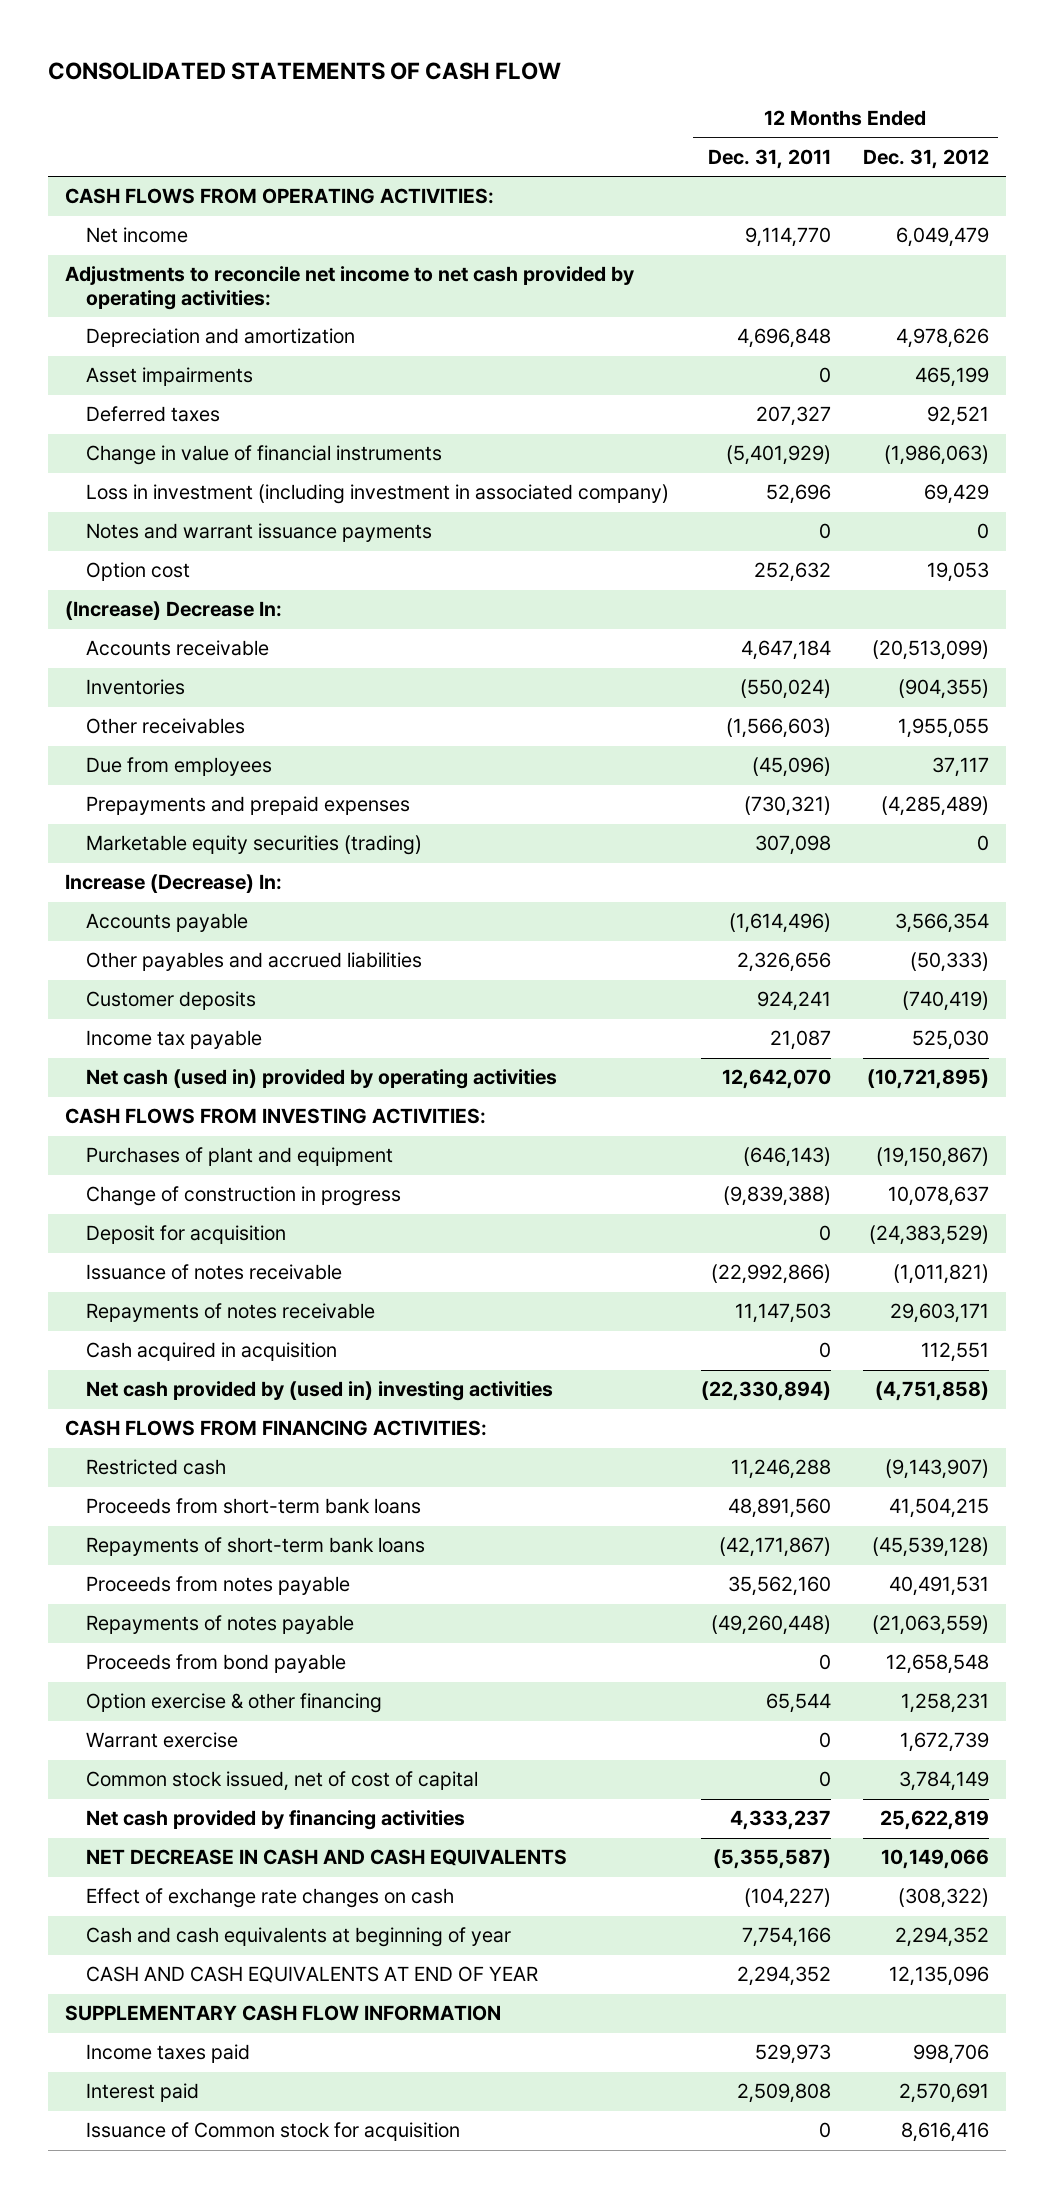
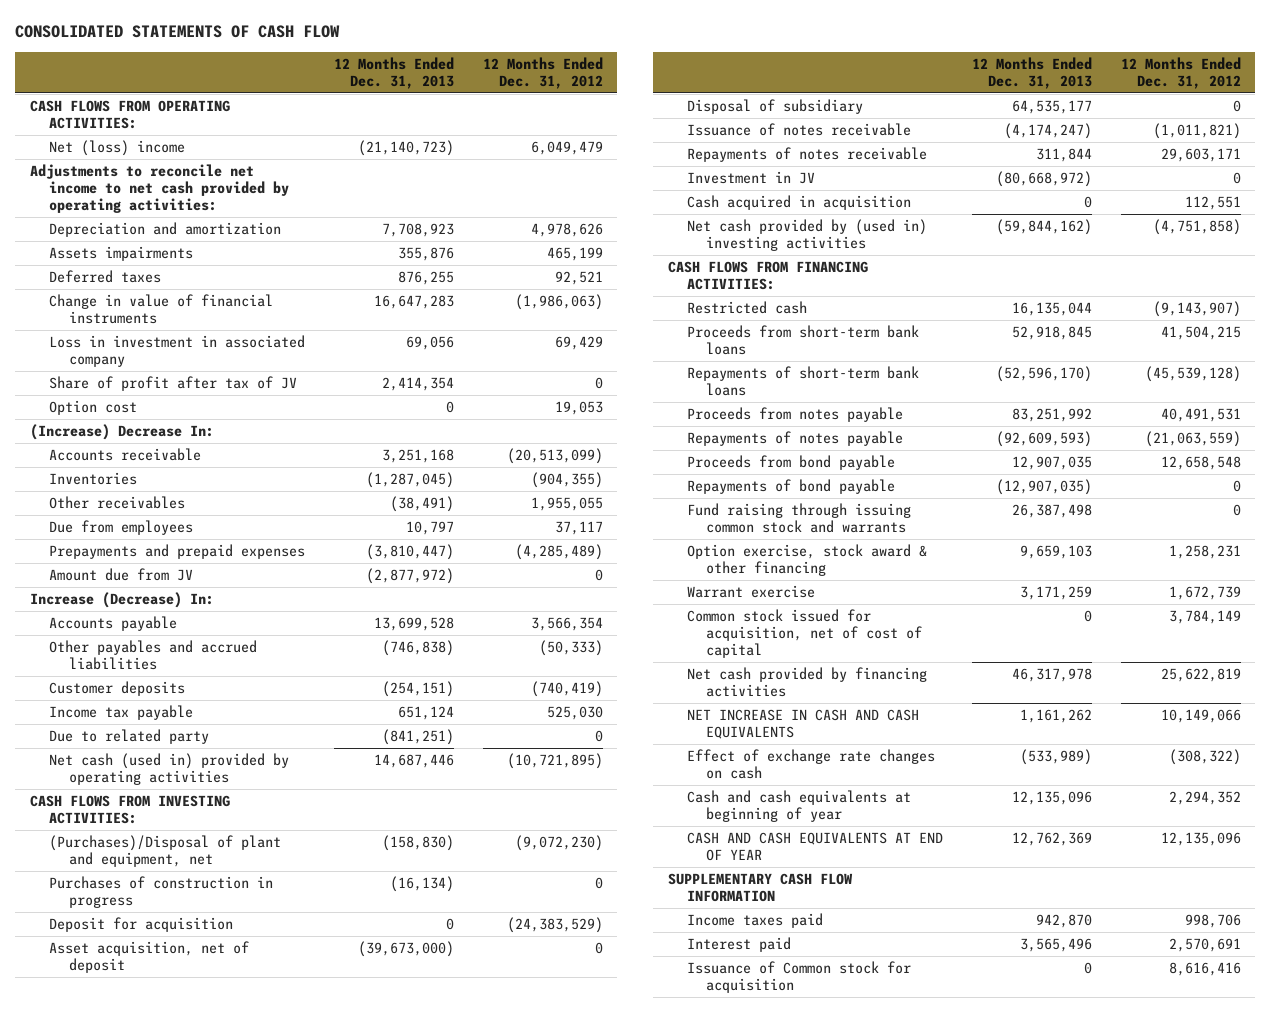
[707,148,831,169] Dec. 31, 2011 -> none
none -> [334,56,455,89] 12 Months Ended Dec. 31, 2013
[85,227,188,244] Net income -> [49,140,186,157] Net (loss) income
[85,367,253,387] Asset impairments -> [49,246,194,262] Assets impairments
[85,523,432,543] Notes and warrant issuance payments -> none
[85,484,669,505] Loss in investment (including investment in associated company) -> [49,335,306,367] Loss in investment in associated company
none -> [49,376,298,392] Share of profit after tax of JV
[85,835,422,856] Marketable equity securities (trading) -> none
none -> [49,568,194,582] Amount due from JV
none -> [49,729,210,745] Due to related party
[85,1147,393,1167] Purchases of plant and equipment -> [49,835,282,867] (Purchases)/Disposal of plant and equipment, net
[876,1147,990,1168] (19,150,867) -> [514,835,603,852] (9,072,230)
[85,1186,401,1207] Change of construction in progress -> [49,876,274,908] Purchases of construction in progress
[888,1186,990,1207] 10,078,637 -> [594,877,603,890] 0
none -> [49,941,250,973] Asset acquisition, net of deposit
none -> [687,99,864,115] Disposal of subsidiary
none -> [687,171,816,185] Investment in JV
none -> [687,479,896,495] Repayments of bond payable
none -> [687,503,912,533] Fund raising through issuing common stock and warrants
[85,1693,382,1714] Option exercise & other financing -> [687,544,928,576] Option exercise, stock award & other financing
[85,1771,478,1792] Common stock issued, net of cost of capital -> [687,609,923,658] Common stock issued for acquisition, net of cost of capital
[85,1849,567,1867] NET DECREASE IN CASH AND CASH EQUIVALENTS -> [687,709,920,739] NET INCREASE IN CASH AND CASH EQUIVALENTS

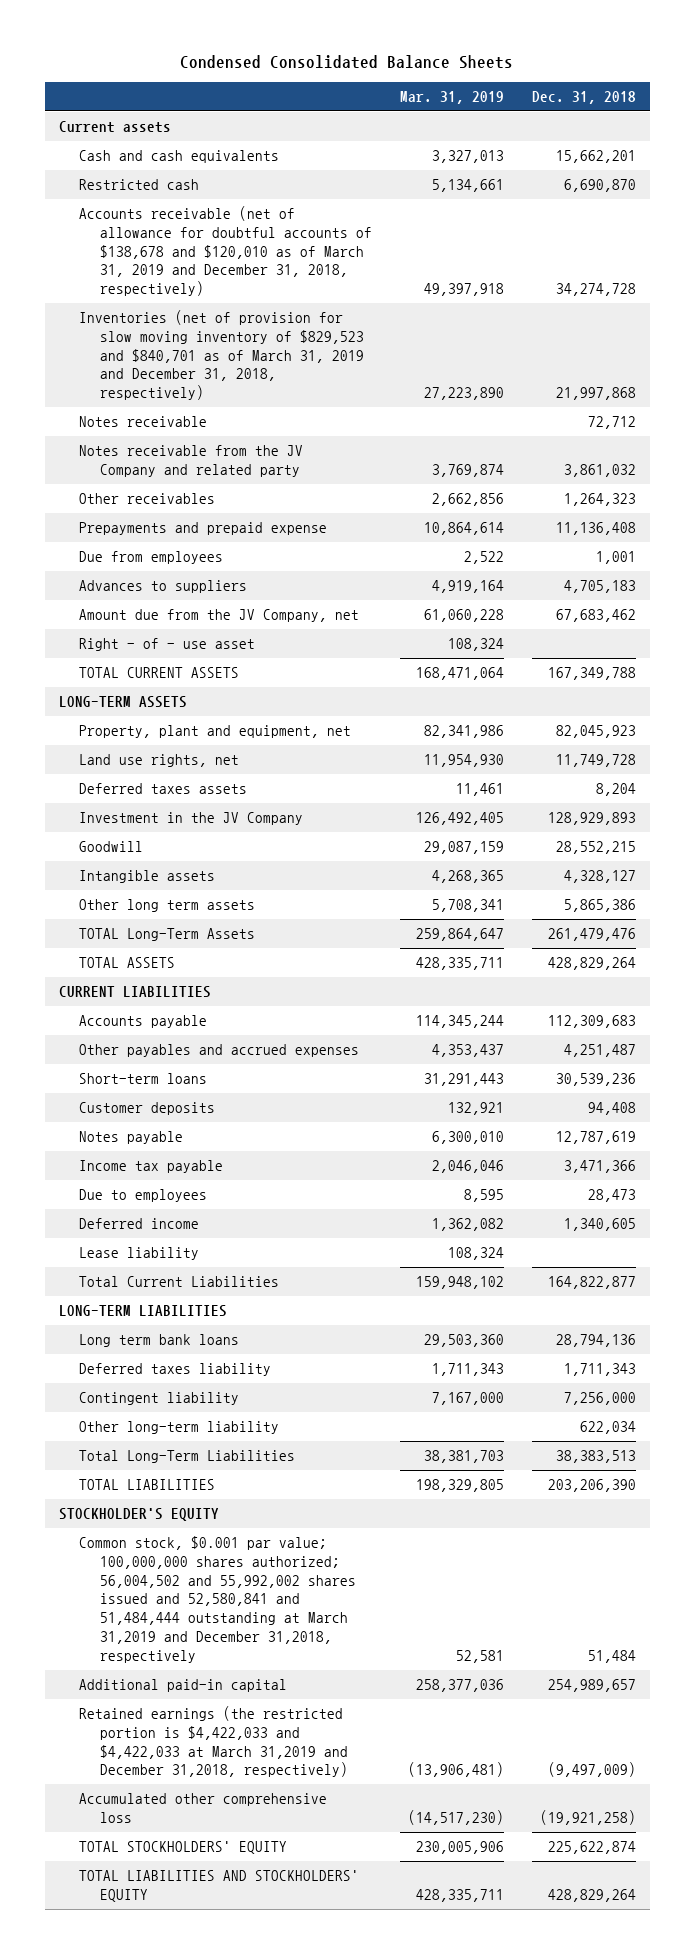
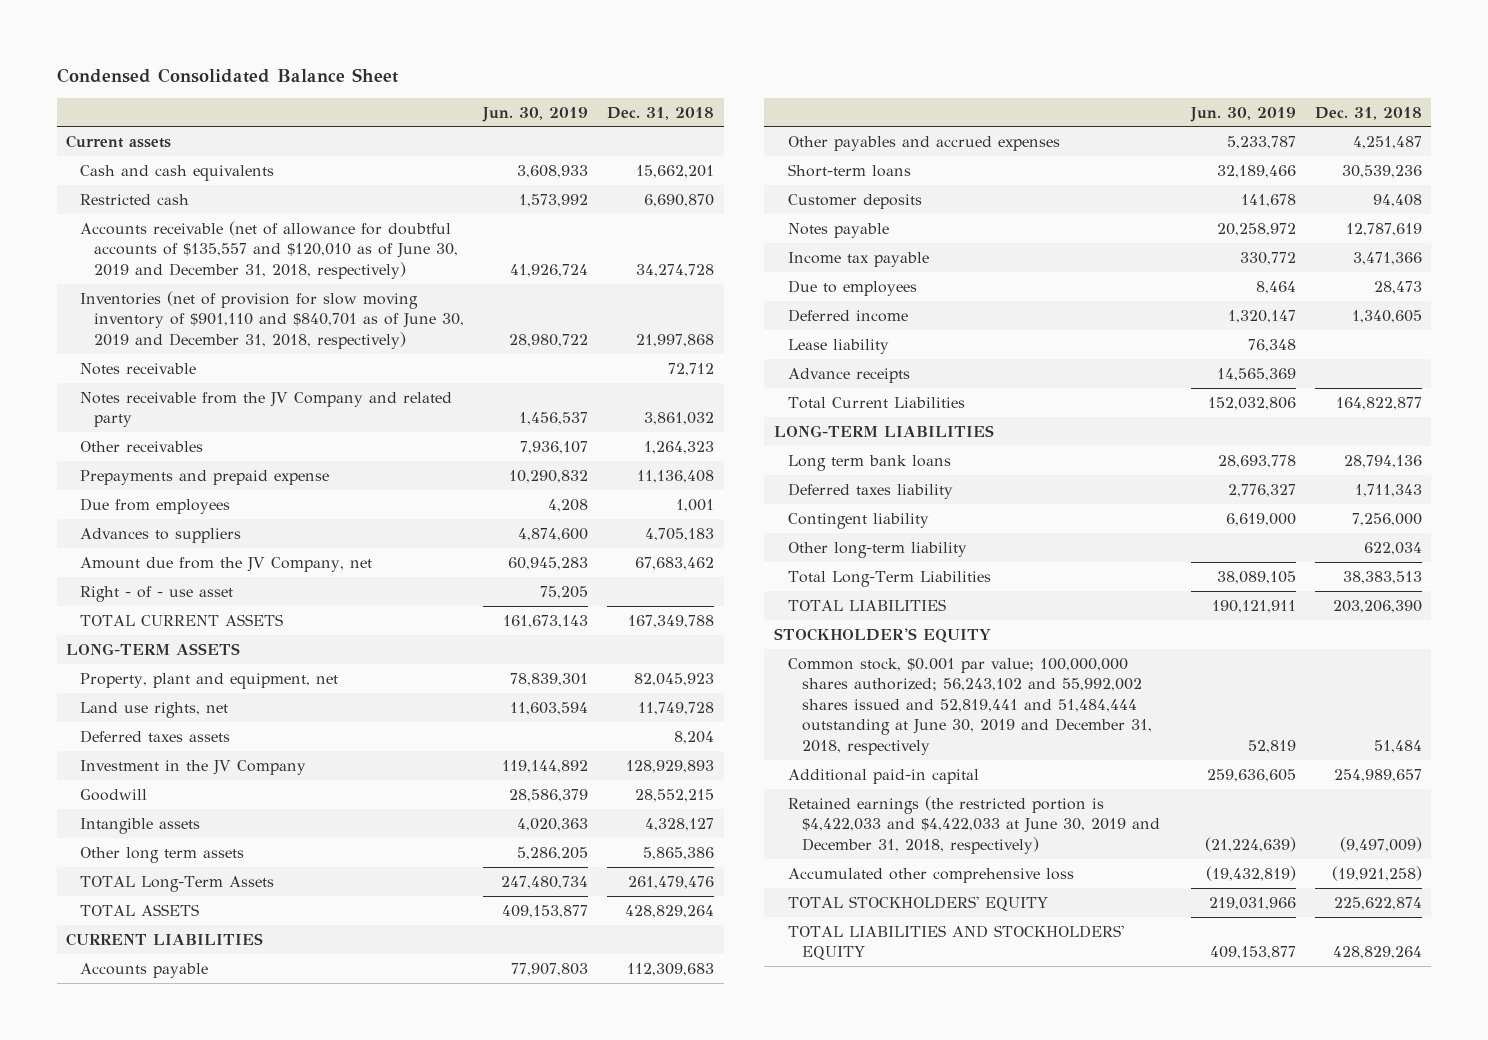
[180,55,514,70] Condensed Consolidated Balance Sheets -> [56,67,398,83] Condensed Consolidated Balance Sheet
[399,90,504,104] Mar. 31, 2019 -> none
none -> [482,106,589,122] Jun. 30, 2019
[79,206,372,297] Accounts receivable (net of allowance for doubtful accounts of $138,678 and $120,010 as of March 31, 2019 and December 31, 2018, respectively) -> [80,220,459,279] Accounts receivable (net of allowance for doubtful accounts of $135,557 and $120,010 as of June 30, 2019 and December 31, 2018, respectively)
[79,310,364,401] Inventories (net of provision for slow moving inventory of $829,523 and $840,701 as of March 31, 2019 and December 31, 2018, respectively) -> [80,290,465,349] Inventories (net of provision for slow moving inventory of $901,110 and $840,701 as of June 30, 2019 and December 31, 2018, respectively)
none -> [787,367,910,383] Advance receipts
[79,1536,356,1663] Common stock, $0.001 par value; 100,000,000 shares authorized; 56,004,502 and 55,992,002 shares issued and 52,580,841 and 51,484,444 outstanding at March 31,2019 and December 31,2018, respectively -> [787,657,1153,756] Common stock, $0.001 par value; 100,000,000 shares authorized; 56,243,102 and 55,992,002 shares issued and 52,819,441 and 51,484,444 outstanding at June 30, 2019 and December 31, 2018, respectively
[79,1706,348,1778] Retained earnings (the restricted portion is $4,422,033 and $4,422,033 at March 31,2019 and December 31,2018, respectively) -> [787,795,1161,854] Retained earnings (the restricted portion is $4,422,033 and $4,422,033 at June 30, 2019 and December 31, 2018, respectively)

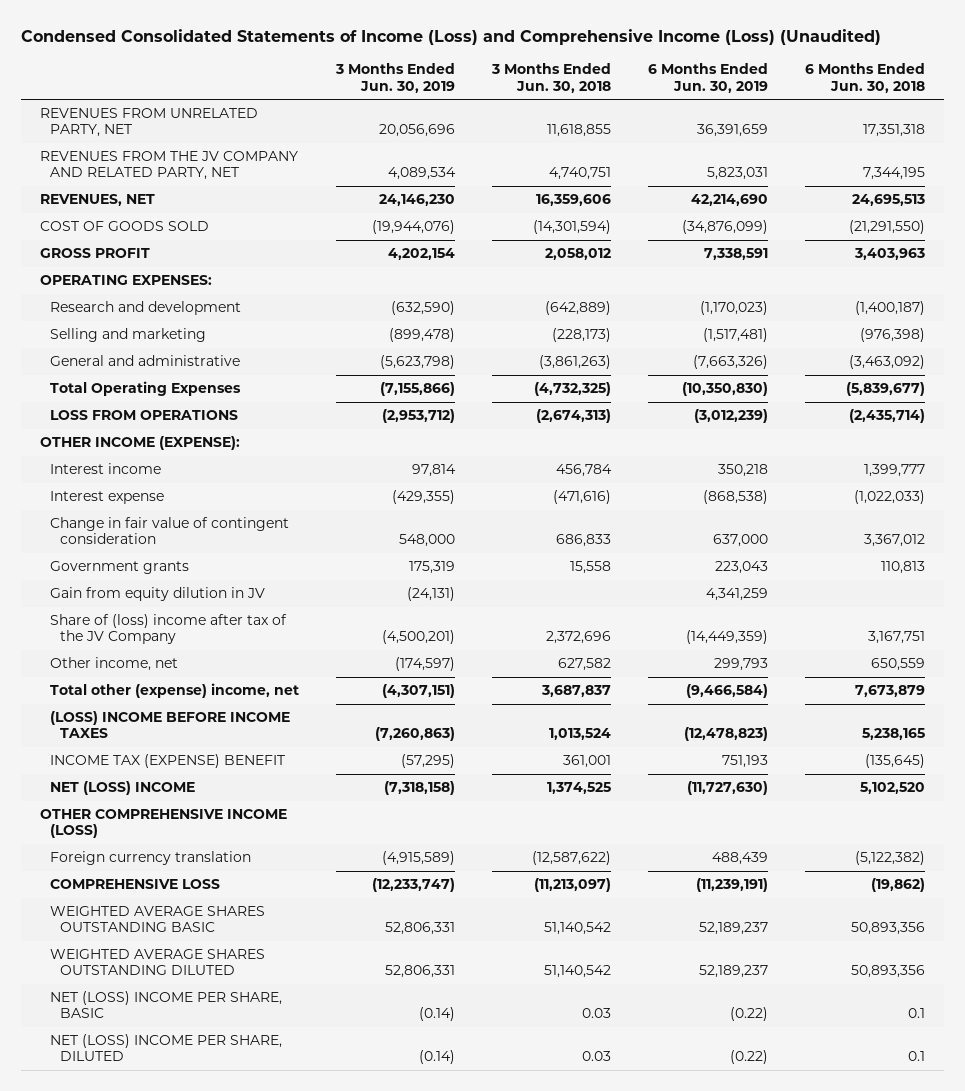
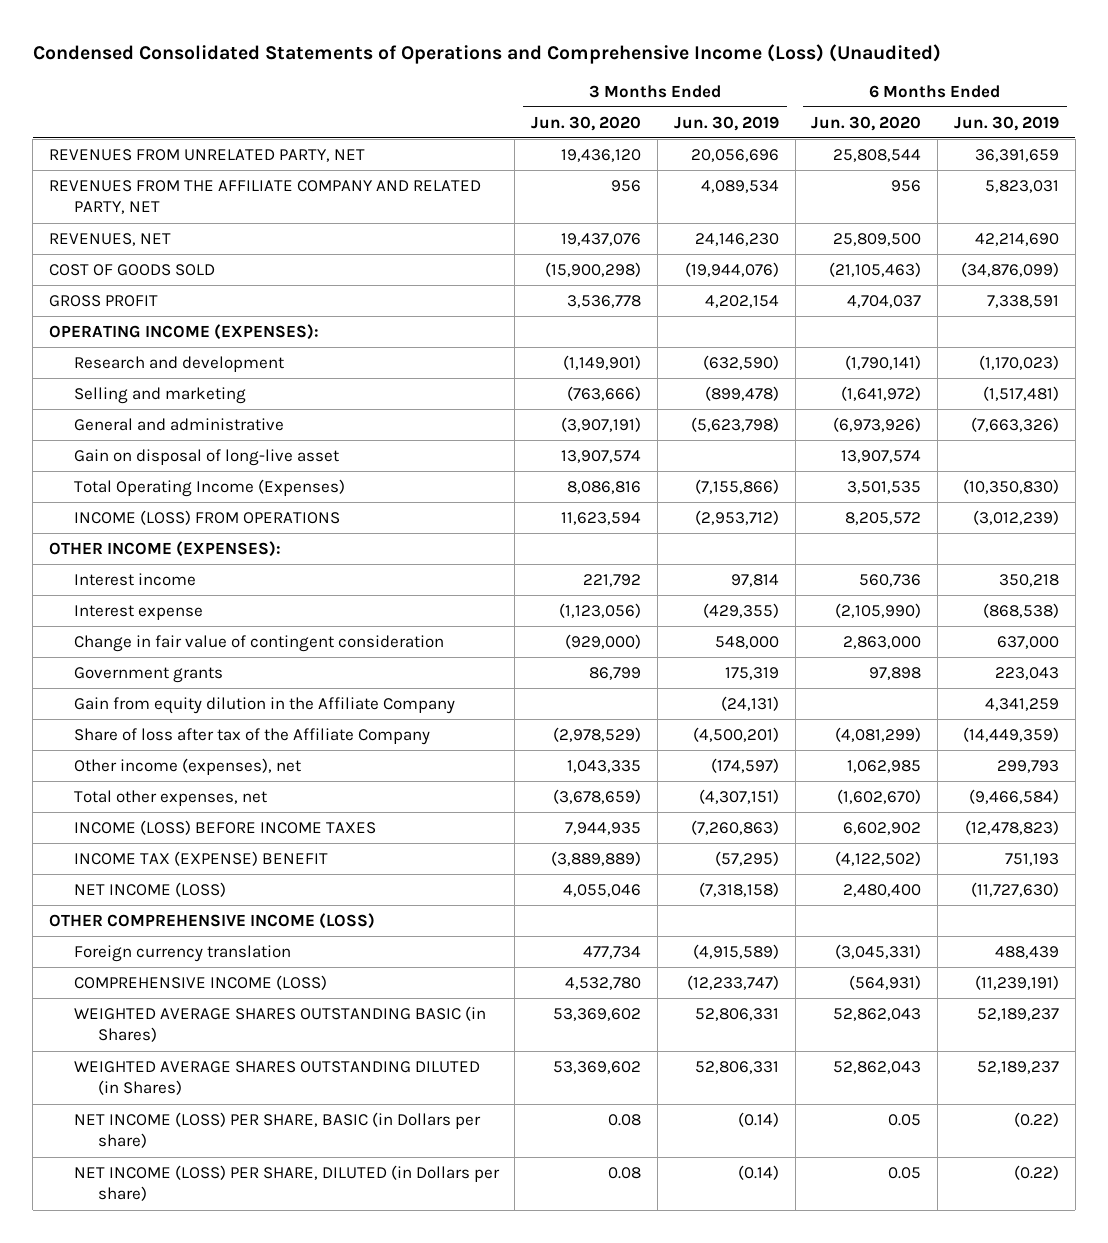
[21,29,882,46] Condensed Consolidated Statements of Income (Loss) and Comprehensive Income (Loss) (Unaudited) -> [32,44,941,65] Condensed Consolidated Statements of Operations and Comprehensive Income (Loss) (Unaudited)
[490,63,611,93] 3 Months Ended Jun. 30, 2018 -> none
[805,63,926,93] 6 Months Ended Jun. 30, 2018 -> none
none -> [531,115,642,131] Jun. 30, 2020
none -> [811,115,922,131] Jun. 30, 2020
[39,151,298,181] REVENUES FROM THE JV COMPANY AND RELATED PARTY, NET -> [49,179,482,215] REVENUES FROM THE AFFILIATE COMPANY AND RELATED PARTY, NET
[39,275,212,286] OPERATING EXPENSES: -> [49,323,320,340] OPERATING INCOME (EXPENSES):
none -> [73,448,339,466] Gain on disposal of long-live asset
[49,381,241,397] Total Operating Expenses -> [73,478,345,497] Total Operating Income (Expenses)
[49,410,238,421] LOSS FROM OPERATIONS -> [73,509,340,525] INCOME (LOSS) FROM OPERATIONS
[39,436,240,451] OTHER INCOME (EXPENSE): -> [49,540,282,557] OTHER INCOME (EXPENSES):
[49,587,265,602] Gain from equity dilution in JV -> [73,696,455,714] Gain from equity dilution in the Affiliate Company
[49,614,287,645] Share of (loss) income after tax of the JV Company -> [73,727,430,745] Share of loss after tax of the Affiliate Company
[49,657,178,672] Other income, net -> [73,757,301,775] Other income (expenses), net
[49,683,299,699] Total other (expense) income, net -> [73,789,267,806] Total other expenses, net
[49,711,290,739] (LOSS) INCOME BEFORE INCOME TAXES -> [73,819,376,835] INCOME (LOSS) BEFORE INCOME TAXES
[49,781,195,796] NET (LOSS) INCOME -> [73,881,226,897] NET INCOME (LOSS)
[49,879,220,890] COMPREHENSIVE LOSS -> [73,974,327,990] COMPREHENSIVE INCOME (LOSS)
[49,906,265,933] WEIGHTED AVERAGE SHARES OUTSTANDING BASIC -> [73,1005,486,1043] WEIGHTED AVERAGE SHARES OUTSTANDING BASIC (in Shares)
[49,949,265,976] WEIGHTED AVERAGE SHARES OUTSTANDING DILUTED -> [73,1060,480,1096] WEIGHTED AVERAGE SHARES OUTSTANDING DILUTED (in Shares)
[49,991,282,1019] NET (LOSS) INCOME PER SHARE, BASIC -> [73,1111,481,1149] NET INCOME (LOSS) PER SHARE, BASIC (in Dollars per share)
[49,1034,282,1062] NET (LOSS) INCOME PER SHARE, DILUTED -> [73,1164,500,1202] NET INCOME (LOSS) PER SHARE, DILUTED (in Dollars per share)

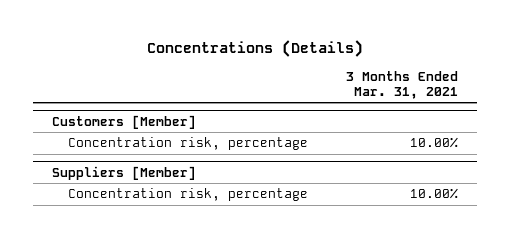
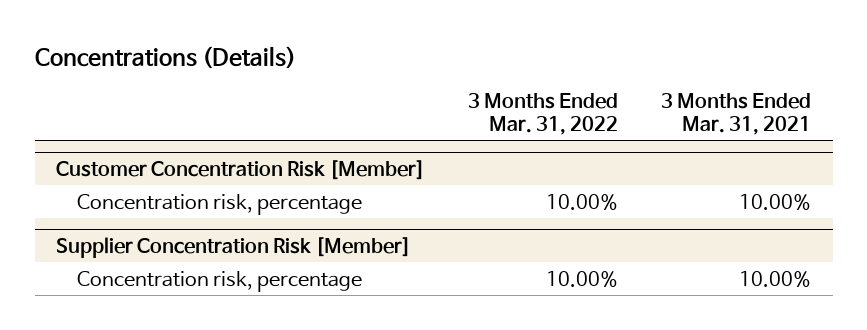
none -> [468,93,619,135] 3 Months Ended Mar. 31, 2022
[51,114,196,129] Customers [Member] -> [56,159,426,180] Customer Concentration Risk [Member]
[51,165,196,180] Suppliers [Member] -> [56,236,412,258] Supplier Concentration Risk [Member]

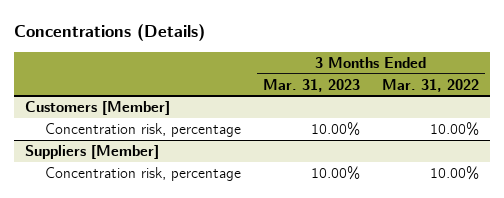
[661,93,812,135] 3 Months Ended Mar. 31, 2021 -> none
none -> [262,78,360,92] Mar. 31, 2023
[56,159,426,180] Customer Concentration Risk [Member] -> [25,100,171,115] Customers [Member]
[56,236,412,258] Supplier Concentration Risk [Member] -> [25,144,160,159] Suppliers [Member]

